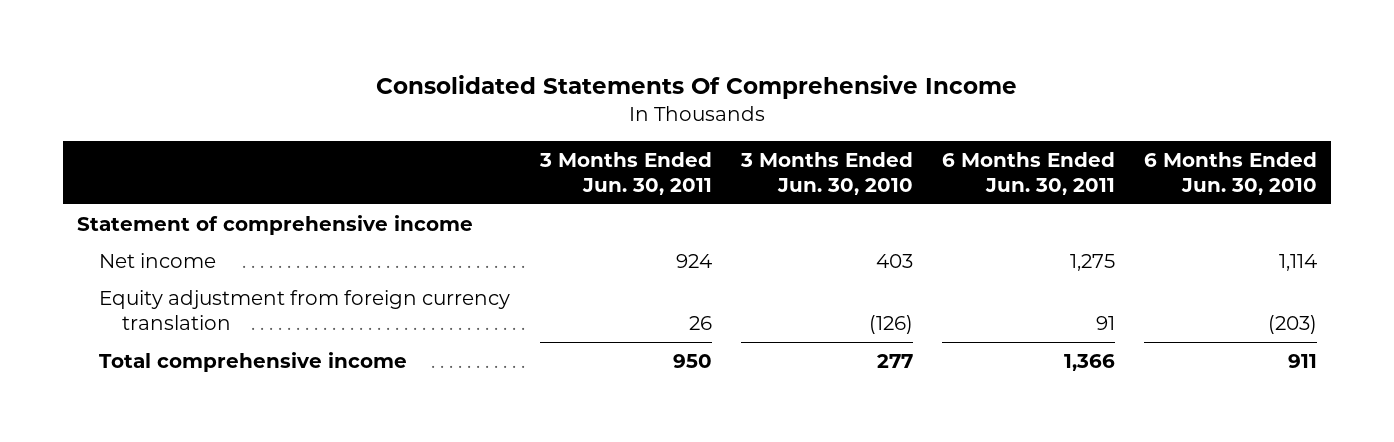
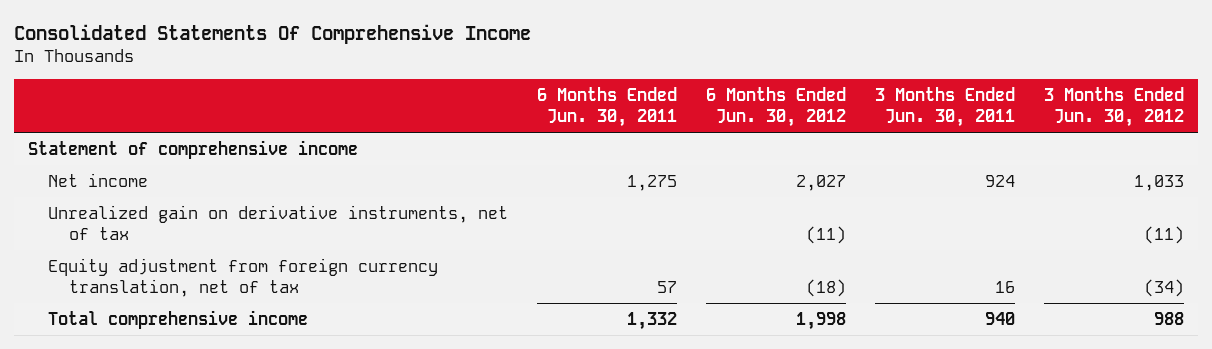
[739,151,913,196] 3 Months Ended Jun. 30, 2010 -> none
[1143,151,1317,196] 6 Months Ended Jun. 30, 2010 -> none
none -> [706,86,847,128] 6 Months Ended Jun. 30, 2012
none -> [1043,86,1184,128] 3 Months Ended Jun. 30, 2012
none -> [48,204,509,241] Unrealized gain on derivative instruments, net of tax
[99,289,511,330] Equity adjustment from foreign currency translation -> [48,257,439,298] Equity adjustment from foreign currency translation, net of tax
[688,315,712,330] 26 -> [994,281,1015,294] 16
[1095,315,1115,330] 91 -> [657,281,678,294] 57
[672,353,712,368] 950 -> [984,311,1015,325] 940
[1063,353,1115,371] 1,366 -> [627,311,678,330] 1,332

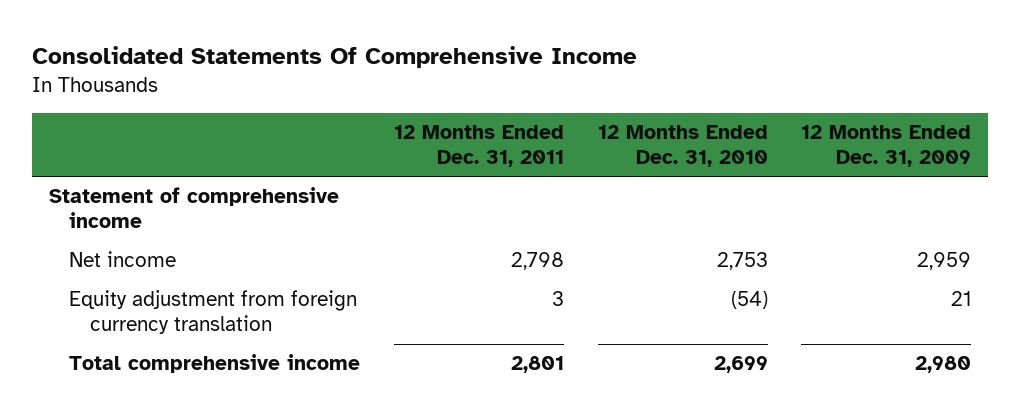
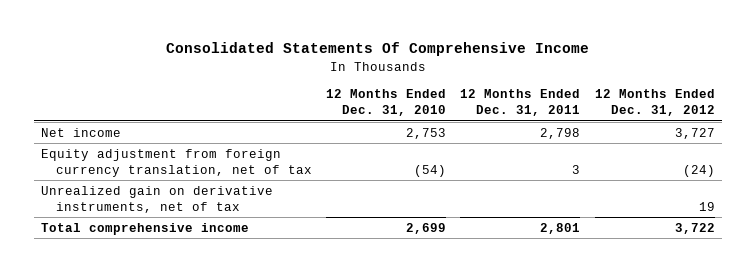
[801,124,972,167] 12 Months Ended Dec. 31, 2009 -> none
none -> [594,89,715,117] 12 Months Ended Dec. 31, 2012
[49,187,340,229] Statement of comprehensive income -> none
[69,290,358,335] Equity adjustment from foreign currency translation -> [40,148,312,177] Equity adjustment from foreign currency translation, net of tax
none -> [40,185,273,213] Unrealized gain on derivative instruments, net of tax

